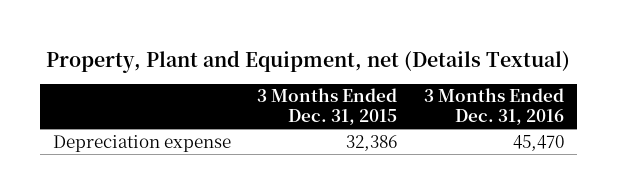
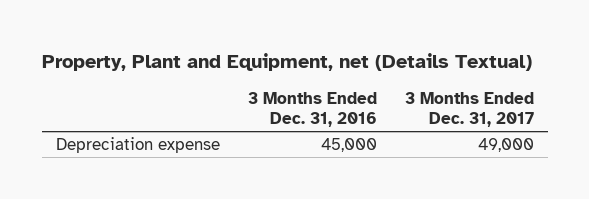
[257,88,398,126] 3 Months Ended Dec. 31, 2015 -> none
none -> [404,91,534,128] 3 Months Ended Dec. 31, 2017
[512,134,564,151] 45,470 -> [320,138,377,153] 45,000

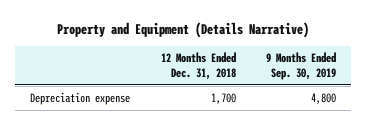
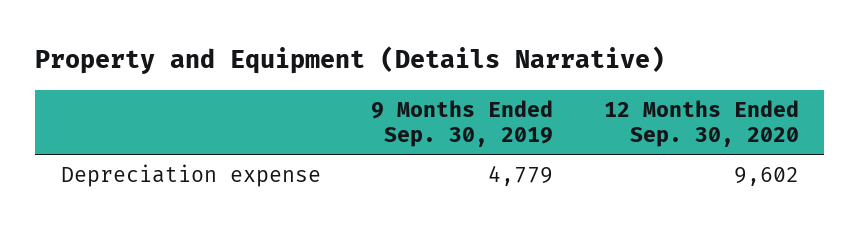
[160,52,236,80] 12 Months Ended Dec. 31, 2018 -> none
none -> [603,99,799,148] 12 Months Ended Sep. 30, 2020
[311,93,337,105] 4,800 -> [488,165,554,187] 4,779

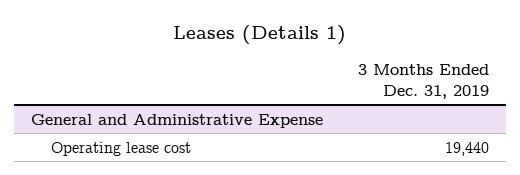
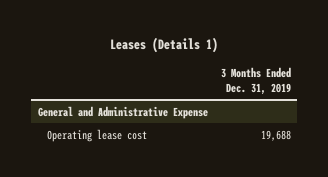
[444,141,489,156] 19,440 -> [260,129,291,141] 19,688

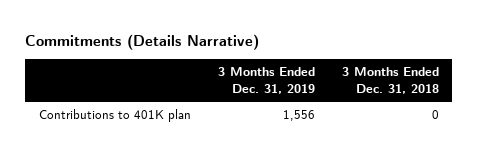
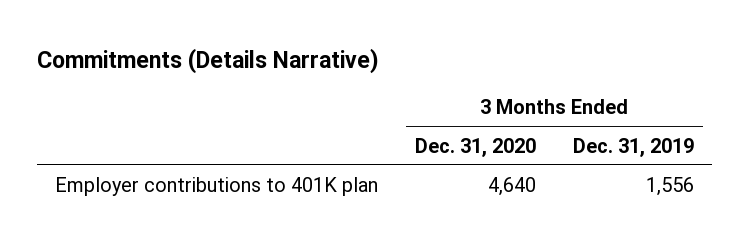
[341,67,439,95] 3 Months Ended Dec. 31, 2018 -> none
none -> [415,137,537,157] Dec. 31, 2020
[38,109,191,123] Contributions to 401K plan -> [55,177,379,197] Employer contributions to 401K plan

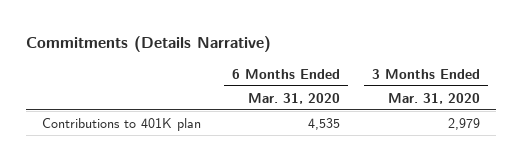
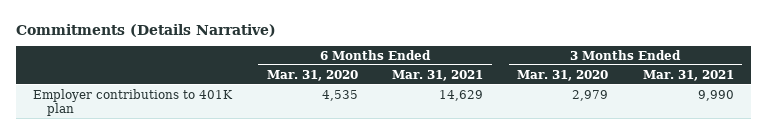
none -> [392,69,484,81] Mar. 31, 2021
none -> [642,69,734,81] Mar. 31, 2021
[41,117,201,131] Contributions to 401K plan -> [33,88,234,117] Employer contributions to 401K plan

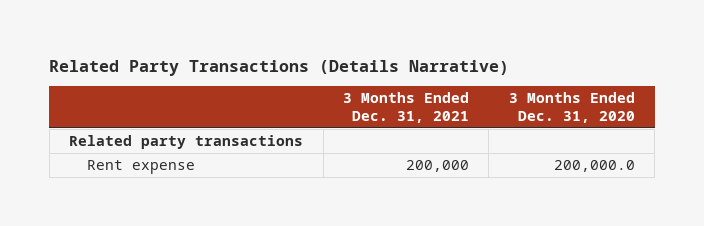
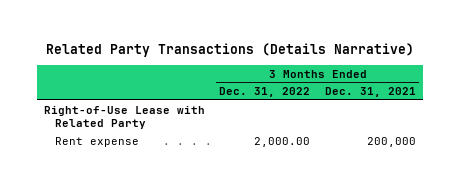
[508,92,635,124] 3 Months Ended Dec. 31, 2020 -> none
none -> [219,87,311,98] Dec. 31, 2022
[69,134,304,149] Related party transactions -> [43,105,205,130] Right-of-Use Lease with Related Party

